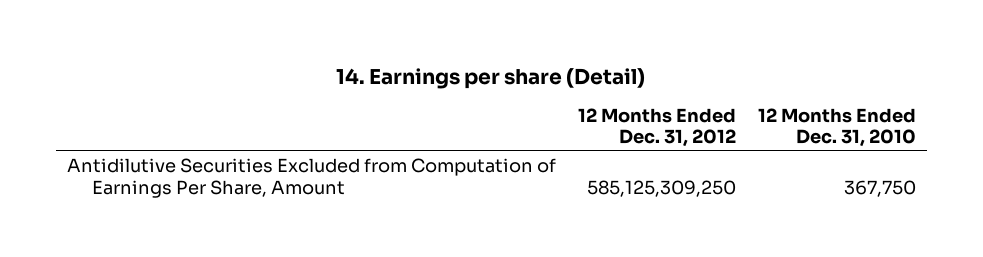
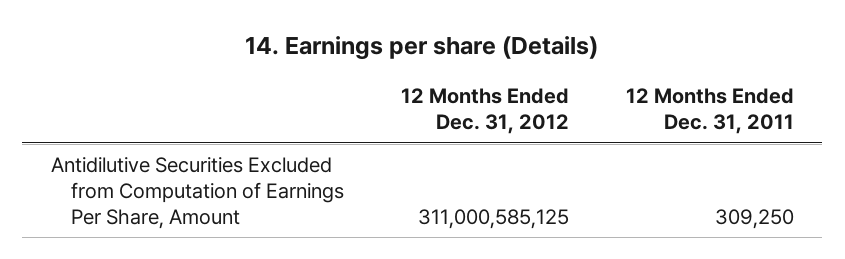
[336,67,646,89] 14. Earnings per share (Detail) -> [245,36,599,61] 14. Earnings per share (Details)
[758,107,917,148] 12 Months Ended Dec. 31, 2010 -> none
none -> [625,88,794,135] 12 Months Ended Dec. 31, 2011
[586,179,736,197] 585,125,309,250 -> [418,208,570,229] 311,000,585,125

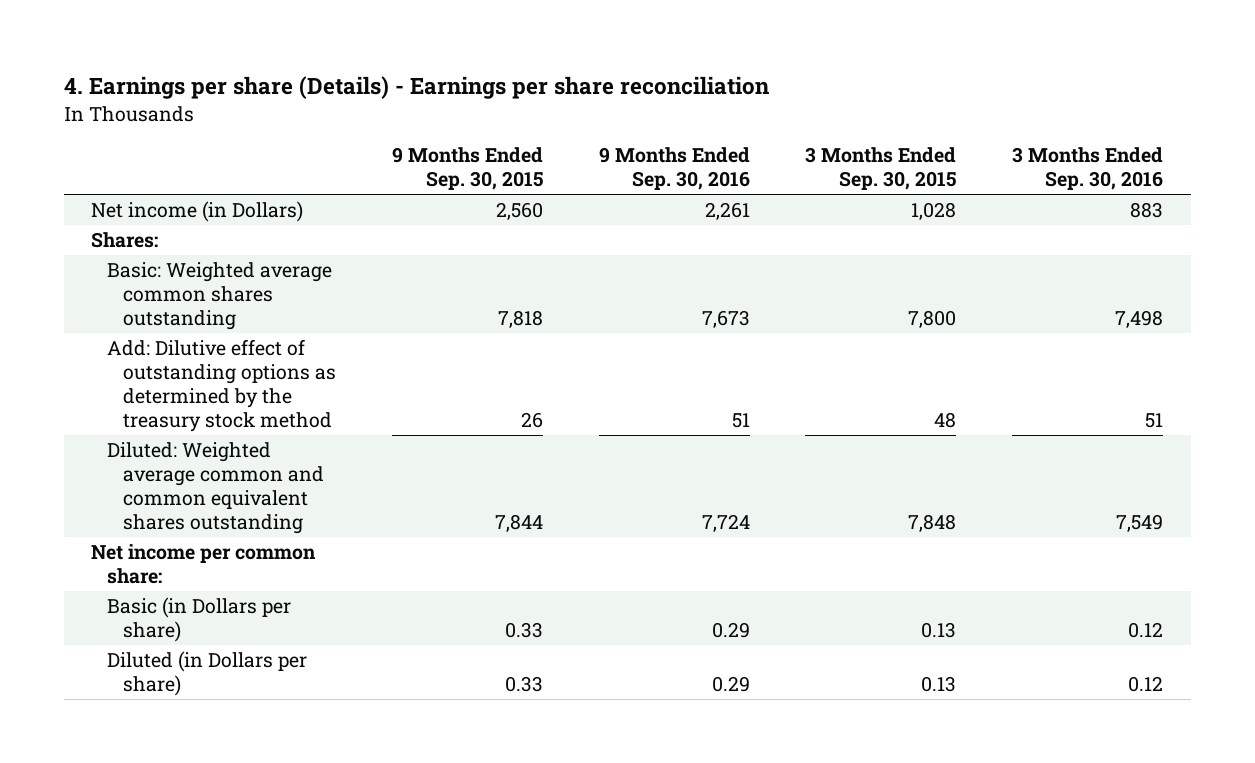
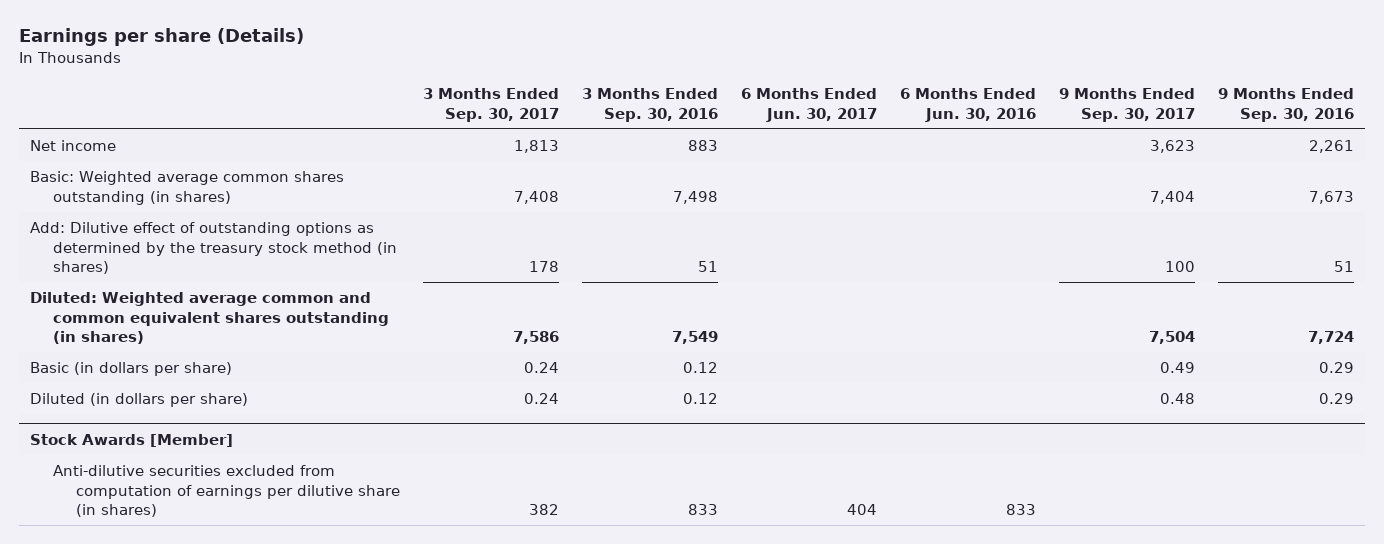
[63,76,769,100] 4. Earnings per share (Details) - Earnings per share reconciliation -> [18,28,304,47] Earnings per share (Details)
[391,147,543,191] 9 Months Ended Sep. 30, 2015 -> none
[805,147,957,191] 3 Months Ended Sep. 30, 2015 -> none
none -> [423,88,560,122] 3 Months Ended Sep. 30, 2017
none -> [740,88,877,122] 6 Months Ended Jun. 30, 2017
none -> [899,88,1036,122] 6 Months Ended Jun. 30, 2016
none -> [1058,88,1195,122] 9 Months Ended Sep. 30, 2017
[91,232,159,249] Shares: -> none
[91,544,317,585] Net income per common share: -> none
[91,201,304,223] Net income (in Dollars) -> [30,140,117,152] Net income
[107,262,333,330] Basic: Weighted average common shares outstanding -> [30,171,345,205] Basic: Weighted average common shares outstanding (in shares)
[107,339,336,432] Add: Dilutive effect of outstanding options as determined by the treasury stock method -> [30,222,398,274] Add: Dilutive effect of outstanding options as determined by the treasury stock method (in shares)
[107,442,324,534] Diluted: Weighted average common and common equivalent shares outstanding -> [30,292,390,344] Diluted: Weighted average common and common equivalent shares outstanding (in shares)
[107,597,292,643] Basic (in Dollars per share) -> [30,362,233,377] Basic (in dollars per share)
[107,651,308,697] Diluted (in Dollars per share) -> [30,393,249,408] Diluted (in dollars per share)
none -> [30,433,234,447] Stock Awards [Member]
none -> [53,465,401,517] Anti-dilutive securities excluded from computation of earnings per dilutive share (in shares)

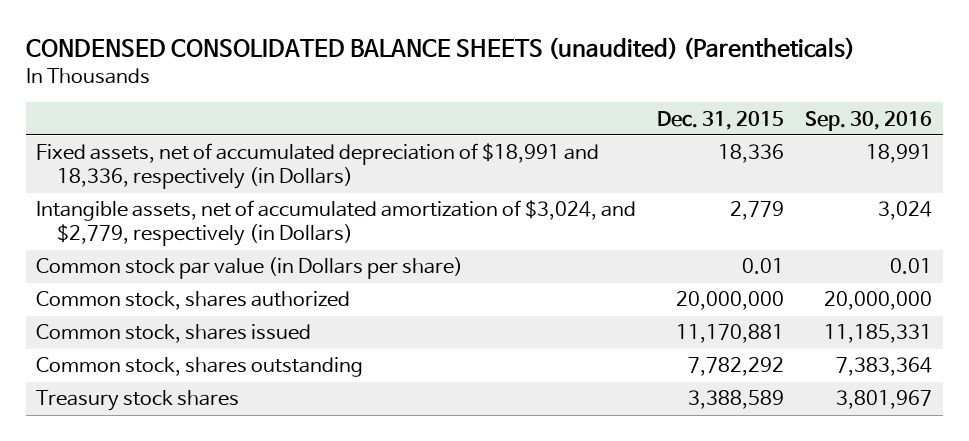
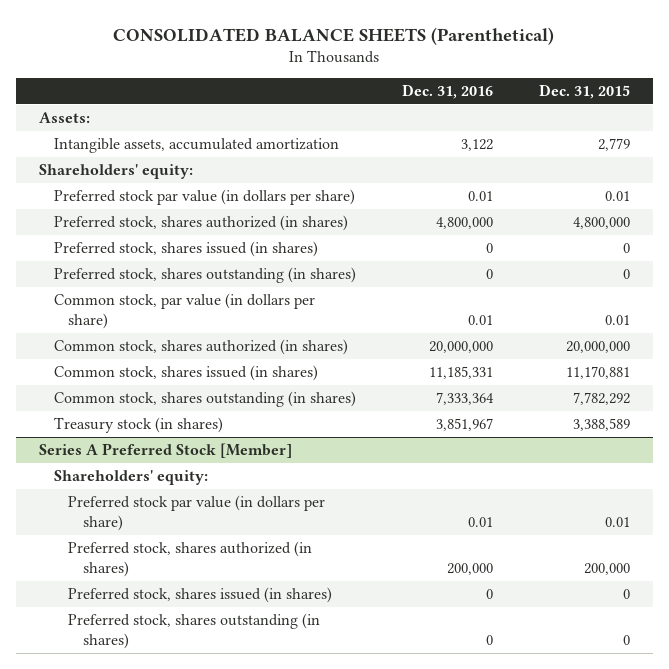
[25,37,855,61] CONDENSED CONSOLIDATED BALANCE SHEETS (unaudited) (Parentheticals) -> [113,26,555,45] CONSOLIDATED BALANCE SHEETS (Parenthetical)
[805,110,933,131] Sep. 30, 2016 -> none
none -> [401,84,493,100] Dec. 31, 2016
[36,143,600,190] Fixed assets, net of accumulated depreciation of $18,991 and 18,336, respectively (in Dollars) -> none
none -> [38,112,90,124] Assets:
[36,200,637,247] Intangible assets, net of accumulated amortization of $3,024, and $2,779, respectively (in Dollars) -> [53,138,339,154] Intangible assets, accumulated amortization
none -> [38,164,193,180] Shareholders' equity:
none -> [53,189,355,206] Preferred stock par value (in dollars per share)
none -> [53,215,348,232] Preferred stock, shares authorized (in shares)
none -> [53,241,318,258] Preferred stock, shares issued (in shares)
none -> [53,267,356,284] Preferred stock, shares outstanding (in shares)
[36,257,464,280] Common stock par value (in Dollars per share) -> [53,293,315,330] Common stock, par value (in dollars per share)
[36,291,351,311] Common stock, shares authorized -> [53,339,348,356] Common stock, shares authorized (in shares)
[36,324,312,344] Common stock, shares issued -> [53,365,318,382] Common stock, shares issued (in shares)
[36,357,364,378] Common stock, shares outstanding -> [53,391,356,408] Common stock, shares outstanding (in shares)
[36,390,240,412] Treasury stock shares -> [53,417,223,434] Treasury stock (in shares)
none -> [38,443,292,459] Series A Preferred Stock [Member]
none -> [53,470,208,486] Shareholders' equity:
none -> [68,495,326,532] Preferred stock par value (in dollars per share)
none -> [68,541,313,578] Preferred stock, shares authorized (in shares)
none -> [68,587,333,604] Preferred stock, shares issued (in shares)
none -> [68,613,321,650] Preferred stock, shares outstanding (in shares)

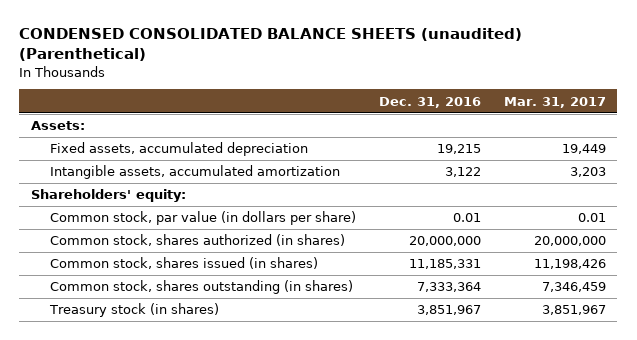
[113,26,555,45] CONSOLIDATED BALANCE SHEETS (Parenthetical) -> [19,28,523,62] CONDENSED CONSOLIDATED BALANCE SHEETS (unaudited) (Parenthetical)
[538,84,630,100] Dec. 31, 2015 -> none
none -> [503,96,606,108] Mar. 31, 2017
none -> [49,142,308,157] Fixed assets, accumulated depreciation
[53,189,355,206] Preferred stock par value (in dollars per share) -> none
[53,215,348,232] Preferred stock, shares authorized (in shares) -> none
[53,241,318,258] Preferred stock, shares issued (in shares) -> none
[53,267,356,284] Preferred stock, shares outstanding (in shares) -> none
[38,443,292,459] Series A Preferred Stock [Member] -> none
[53,470,208,486] Shareholders' equity: -> none
[68,495,326,532] Preferred stock par value (in dollars per share) -> none
[68,541,313,578] Preferred stock, shares authorized (in shares) -> none
[68,587,333,604] Preferred stock, shares issued (in shares) -> none
[68,613,321,650] Preferred stock, shares outstanding (in shares) -> none

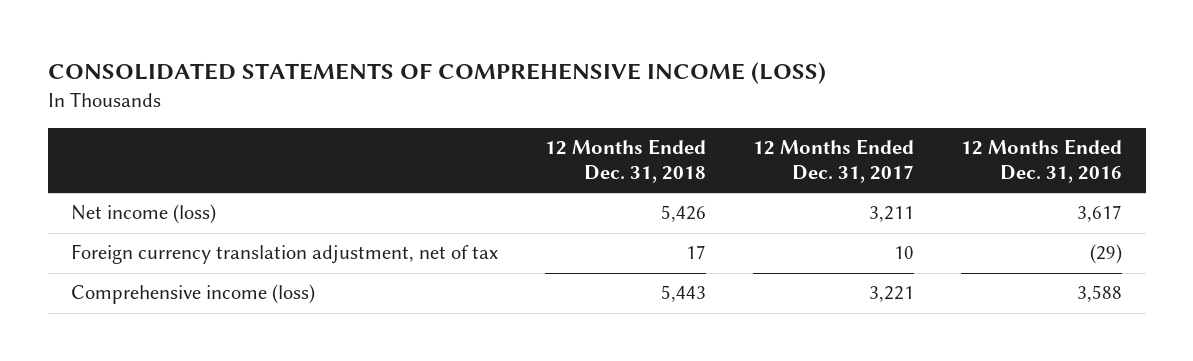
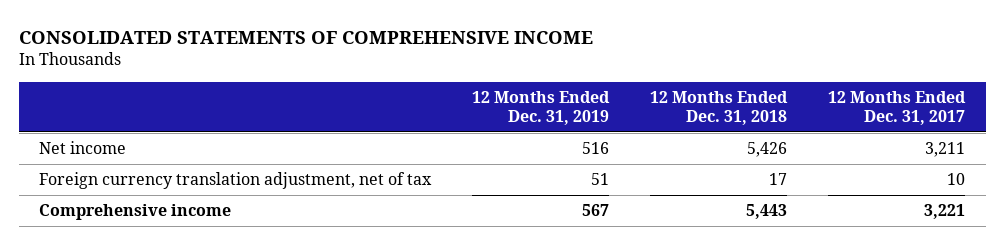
[47,62,826,85] CONSOLIDATED STATEMENTS OF COMPREHENSIVE INCOME (LOSS) -> [18,30,593,44] CONSOLIDATED STATEMENTS OF COMPREHENSIVE INCOME
[961,139,1123,183] 12 Months Ended Dec. 31, 2016 -> none
none -> [472,90,611,126] 12 Months Ended Dec. 31, 2019
[71,204,217,225] Net income (loss) -> [39,141,127,155] Net income
[71,284,316,305] Comprehensive income (loss) -> [39,204,232,221] Comprehensive income

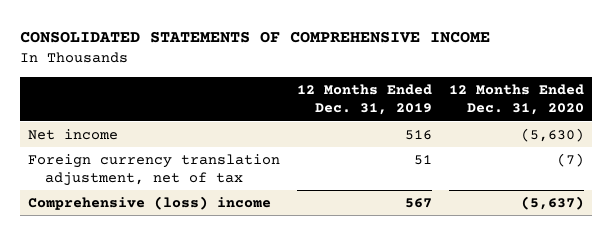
[650,90,789,126] 12 Months Ended Dec. 31, 2018 -> none
[828,90,967,126] 12 Months Ended Dec. 31, 2017 -> none
none -> [448,84,584,116] 12 Months Ended Dec. 31, 2020
[39,204,232,221] Comprehensive income -> [27,195,271,210] Comprehensive (loss) income

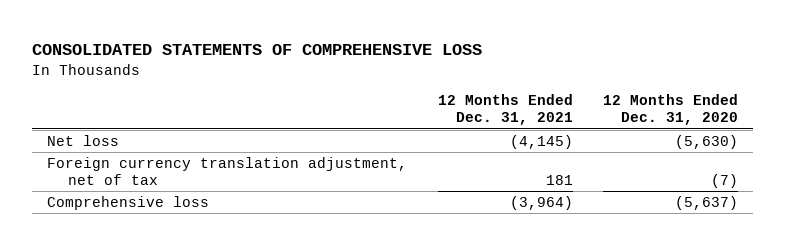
[19,31,490,44] CONSOLIDATED STATEMENTS OF COMPREHENSIVE INCOME -> [32,44,483,56] CONSOLIDATED STATEMENTS OF COMPREHENSIVE LOSS
[296,84,432,116] 12 Months Ended Dec. 31, 2019 -> none
none -> [437,94,573,126] 12 Months Ended Dec. 31, 2021
[27,128,118,140] Net income -> [47,134,120,146] Net loss
[27,195,271,210] Comprehensive (loss) income -> [47,195,210,210] Comprehensive loss

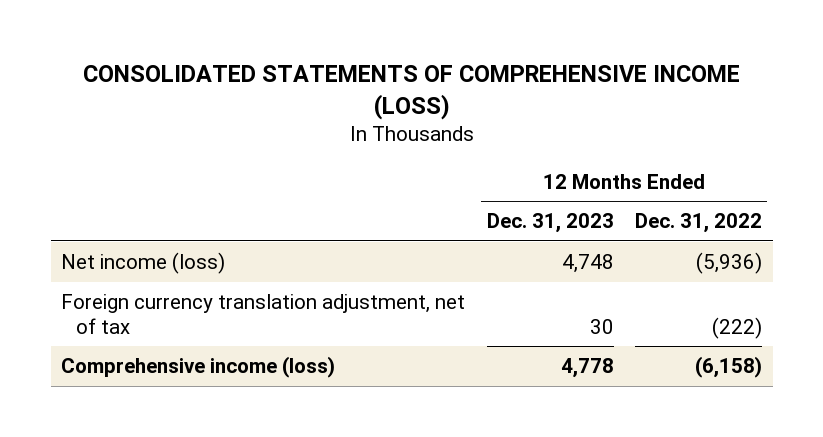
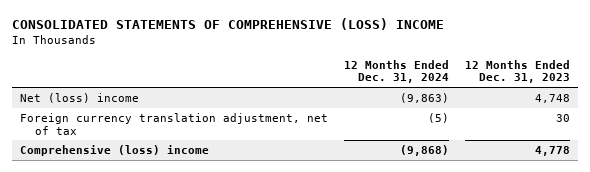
[82,65,740,120] CONSOLIDATED STATEMENTS OF COMPREHENSIVE INCOME (LOSS) -> [11,17,444,30] CONSOLIDATED STATEMENTS OF COMPREHENSIVE (LOSS) INCOME
[635,213,763,234] Dec. 31, 2022 -> none
none -> [344,59,450,84] 12 Months Ended Dec. 31, 2024
[61,252,226,275] Net income (loss) -> [19,92,139,103] Net (loss) income
[61,356,336,379] Comprehensive income (loss) -> [19,144,209,156] Comprehensive (loss) income

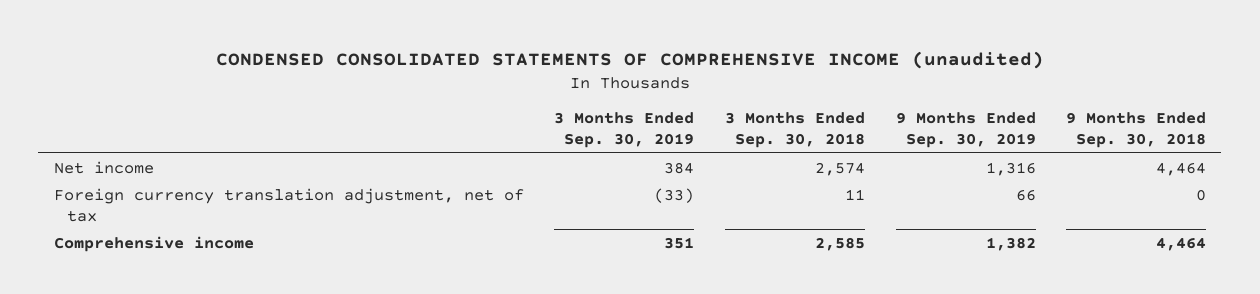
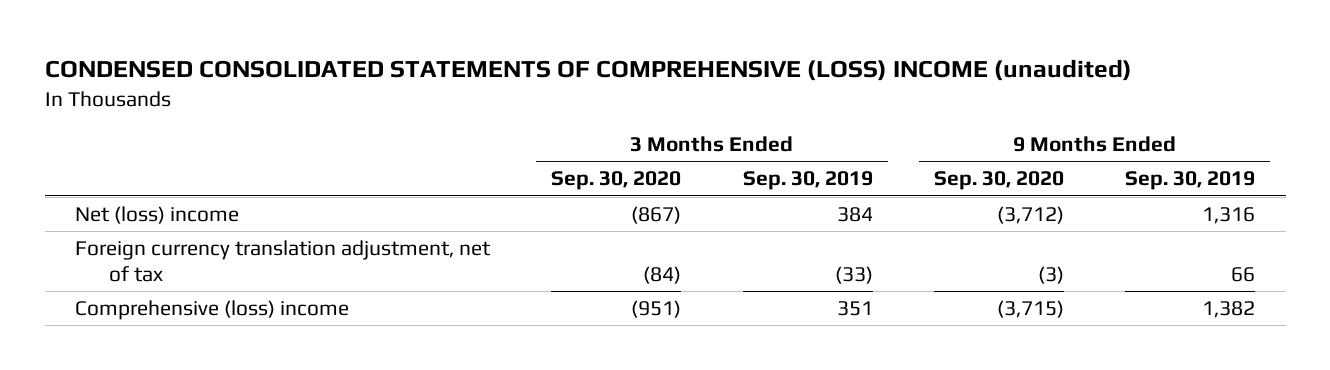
[215,50,1044,69] CONDENSED CONSOLIDATED STATEMENTS OF COMPREHENSIVE INCOME (unaudited) -> [44,59,1132,82] CONDENSED CONSOLIDATED STATEMENTS OF COMPREHENSIVE (LOSS) INCOME (unaudited)
[724,112,865,149] 3 Months Ended Sep. 30, 2018 -> none
[1066,112,1207,149] 9 Months Ended Sep. 30, 2018 -> none
none -> [551,171,682,191] Sep. 30, 2020
none -> [933,171,1064,191] Sep. 30, 2020
[53,160,154,174] Net income -> [75,206,240,225] Net (loss) income
[53,235,254,252] Comprehensive income -> [75,300,350,321] Comprehensive (loss) income

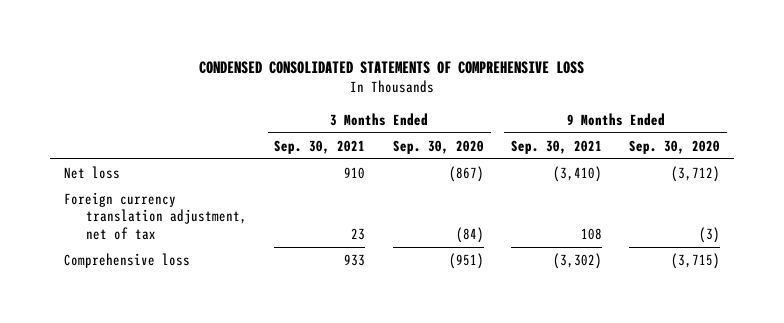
[44,59,1132,82] CONDENSED CONSOLIDATED STATEMENTS OF COMPREHENSIVE (LOSS) INCOME (unaudited) -> [199,60,585,74] CONDENSED CONSOLIDATED STATEMENTS OF COMPREHENSIVE LOSS
[742,171,873,191] Sep. 30, 2019 -> none
[1125,171,1256,191] Sep. 30, 2019 -> none
none -> [274,140,366,155] Sep. 30, 2021
none -> [511,140,603,155] Sep. 30, 2021
[75,206,240,225] Net (loss) income -> [63,166,120,180] Net loss
[75,300,350,321] Comprehensive (loss) income -> [63,253,190,269] Comprehensive loss

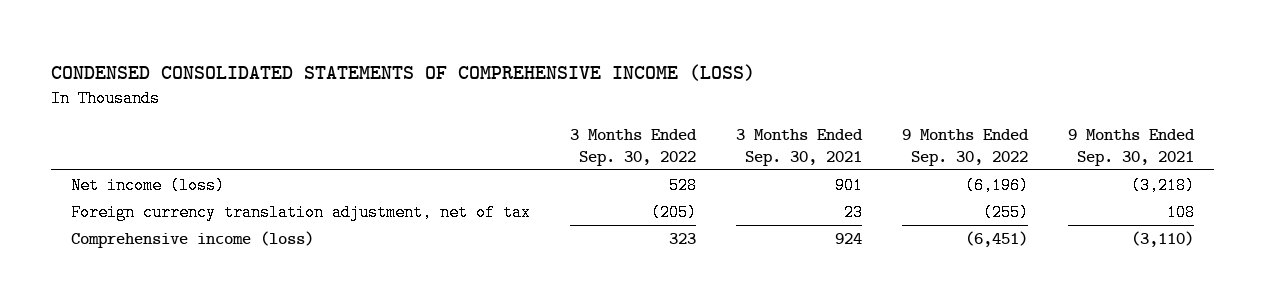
[199,60,585,74] CONDENSED CONSOLIDATED STATEMENTS OF COMPREHENSIVE LOSS -> [50,63,755,81] CONDENSED CONSOLIDATED STATEMENTS OF COMPREHENSIVE INCOME (LOSS)
[392,140,484,155] Sep. 30, 2020 -> none
[629,140,721,155] Sep. 30, 2020 -> none
none -> [569,129,697,166] 3 Months Ended Sep. 30, 2022
none -> [901,129,1029,166] 9 Months Ended Sep. 30, 2022
[63,166,120,180] Net loss -> [70,176,225,194] Net income (loss)
[344,167,366,180] 910 -> [834,176,863,194] 901
[553,166,603,183] (3,410) -> [1130,176,1195,194] (3,218)
[63,253,190,269] Comprehensive loss -> [70,230,314,248] Comprehensive income (loss)
[344,254,366,267] 933 -> [834,232,862,244] 924
[553,253,603,270] (3,302) -> [1130,230,1194,247] (3,110)

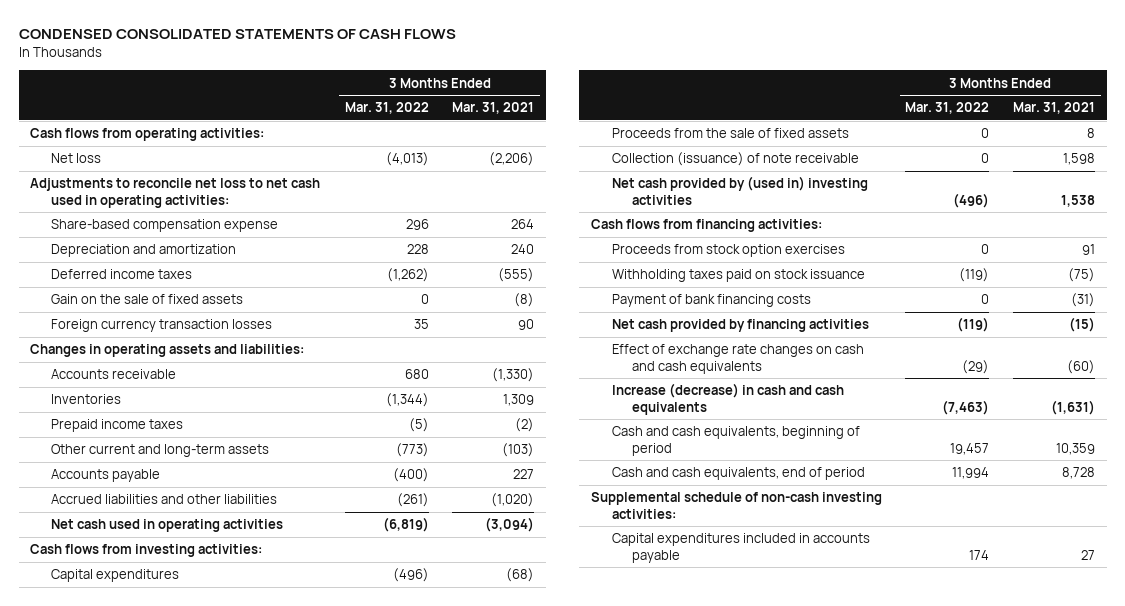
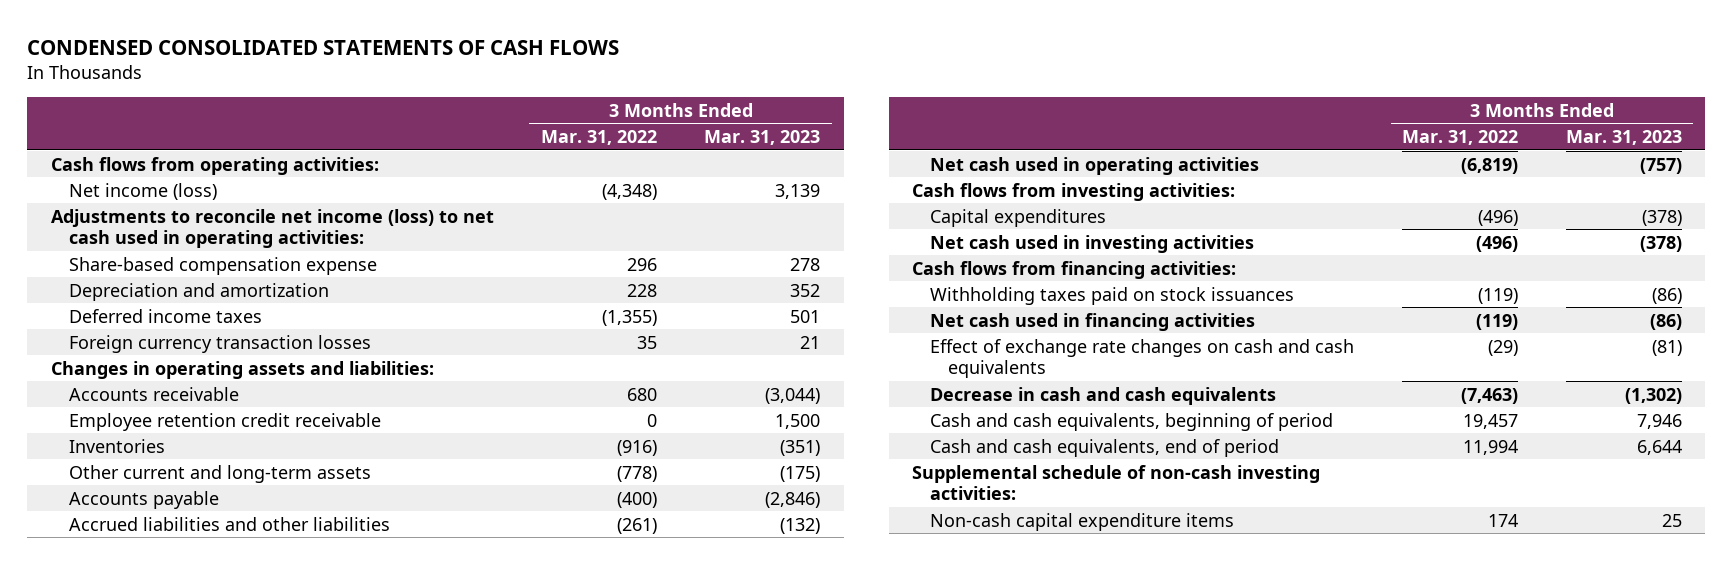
[452,102,535,115] Mar. 31, 2021 -> none
none -> [704,130,821,146] Mar. 31, 2023
[51,153,102,164] Net loss -> [68,182,217,200] Net income (loss)
[385,152,429,167] (4,013) -> [602,183,658,200] (4,348)
[30,178,321,208] Adjustments to reconcile net loss to net cash used in operating activities: -> [51,208,495,248] Adjustments to reconcile net income (loss) to net cash used in operating activities:
[51,294,244,305] Gain on the sale of fixed assets -> none
[386,268,429,283] (1,262) -> [602,309,658,326] (1,355)
[51,419,184,433] Prepaid income taxes -> none
none -> [68,412,381,431] Employee retention credit receivable
[385,393,429,408] (1,344) -> [617,439,658,456] (916)
[395,443,429,458] (773) -> [617,465,658,482] (778)
[611,128,849,139] Proceeds from the sale of fixed assets -> none
[611,152,859,167] Collection (issuance) of note receivable -> none
[611,176,868,205] Net cash provided by (used in) investing activities -> [930,234,1255,253] Net cash used in investing activities
[611,244,845,258] Proceeds from stock option exercises -> none
[611,294,811,308] Payment of bank financing costs -> none
[611,269,865,283] Withholding taxes paid on stock issuance -> [930,286,1295,305] Withholding taxes paid on stock issuances
[611,319,869,333] Net cash provided by financing activities -> [930,312,1256,331] Net cash used in financing activities
[611,383,844,415] Increase (decrease) in cash and cash equivalents -> [930,386,1277,405] Decrease in cash and cash equivalents
[611,533,870,563] Capital expenditures included in accounts payable -> [930,512,1235,531] Non-cash capital expenditure items

